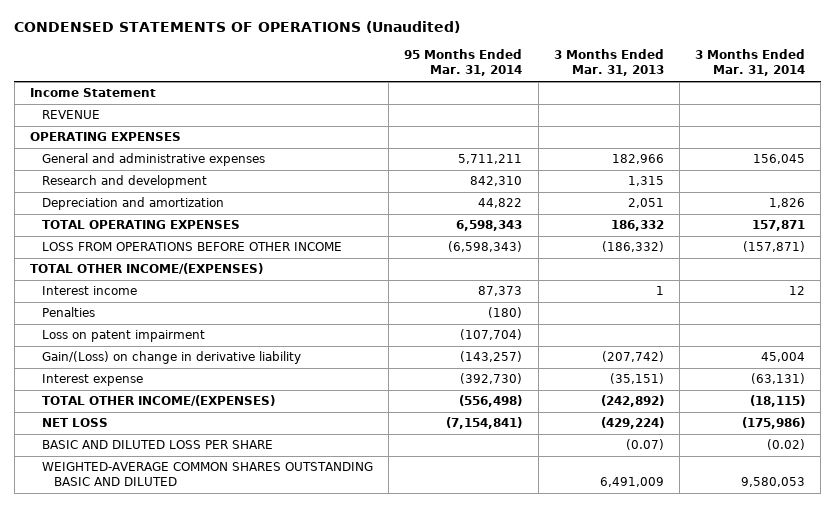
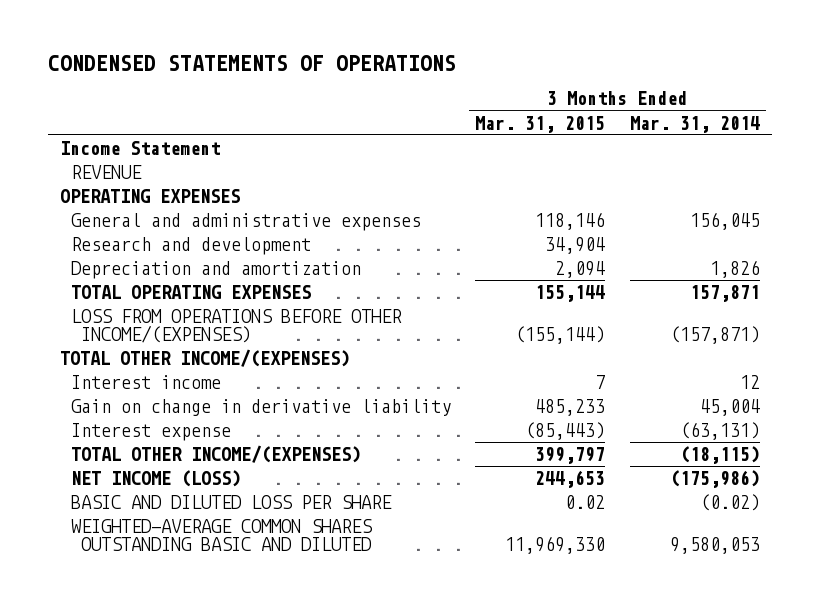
[14,21,461,34] CONDENSED STATEMENTS OF OPERATIONS (Unaudited) -> [47,55,456,72] CONDENSED STATEMENTS OF OPERATIONS
[404,49,523,77] 95 Months Ended Mar. 31, 2014 -> none
[553,49,664,77] 3 Months Ended Mar. 31, 2013 -> none
none -> [475,115,606,133] Mar. 31, 2015
[42,242,343,252] LOSS FROM OPERATIONS BEFORE OTHER INCOME -> [70,309,402,343] LOSS FROM OPERATIONS BEFORE OTHER INCOME/(EXPENSES)
[42,307,96,318] Penalties -> none
[42,330,206,343] Loss on patent impairment -> none
[42,351,302,365] Gain/(Loss) on change in derivative liability -> [70,399,451,417] Gain on change in derivative liability
[42,418,109,428] NET LOSS -> [70,470,241,488] NET INCOME (LOSS)

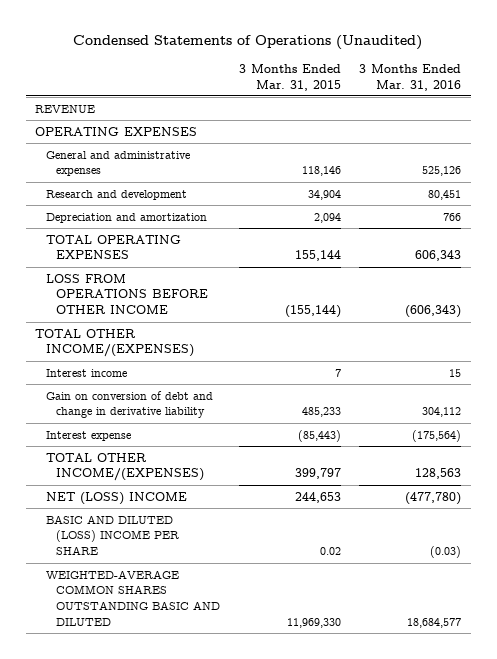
[47,55,456,72] CONDENSED STATEMENTS OF OPERATIONS -> [73,34,423,50] Condensed Statements of Operations (Unaudited)
[629,115,760,133] Mar. 31, 2014 -> none
none -> [359,63,462,91] 3 Months Ended Mar. 31, 2016
[60,141,221,156] Income Statement -> none
[70,309,402,343] LOSS FROM OPERATIONS BEFORE OTHER INCOME/(EXPENSES) -> [45,273,208,315] LOSS FROM OPERATIONS BEFORE OTHER INCOME
[70,399,451,417] Gain on change in derivative liability -> [45,390,213,419] Gain on conversion of debt and change in derivative liability
[70,470,241,488] NET INCOME (LOSS) -> [45,491,187,505] NET (LOSS) INCOME
[70,495,392,510] BASIC AND DILUTED LOSS PER SHARE -> [45,514,179,556] BASIC AND DILUTED (LOSS) INCOME PER SHARE

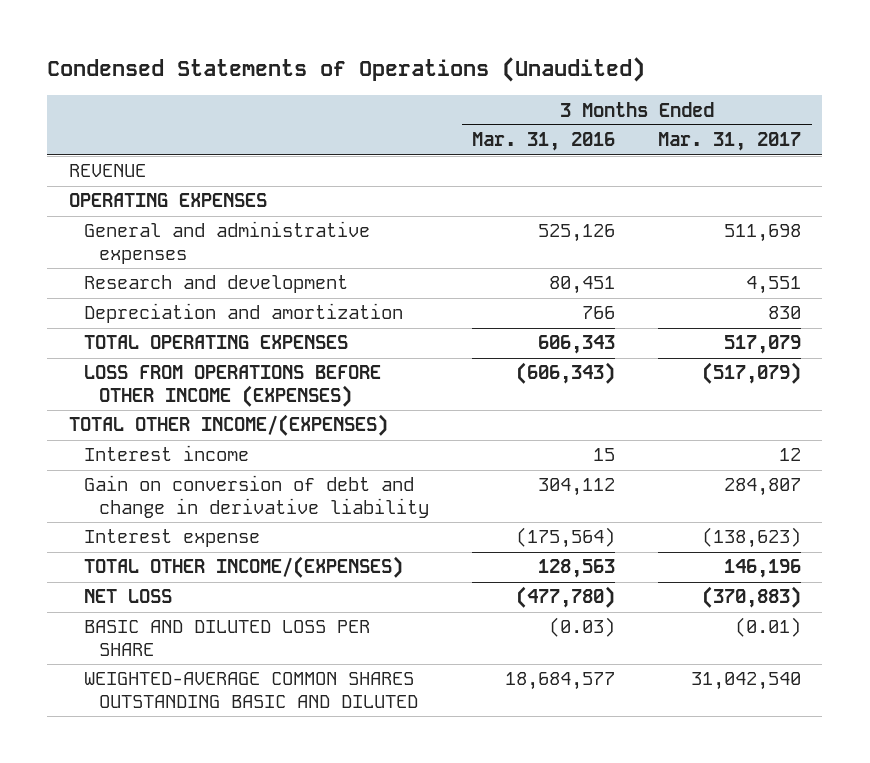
[238,63,341,91] 3 Months Ended Mar. 31, 2015 -> none
none -> [658,132,802,152] Mar. 31, 2017
[45,273,208,315] LOSS FROM OPERATIONS BEFORE OTHER INCOME -> [84,365,382,407] LOSS FROM OPERATIONS BEFORE OTHER INCOME (EXPENSES)
[45,491,187,505] NET (LOSS) INCOME -> [84,589,173,604] NET LOSS
[45,514,179,556] BASIC AND DILUTED (LOSS) INCOME PER SHARE -> [84,620,371,656] BASIC AND DILUTED LOSS PER SHARE

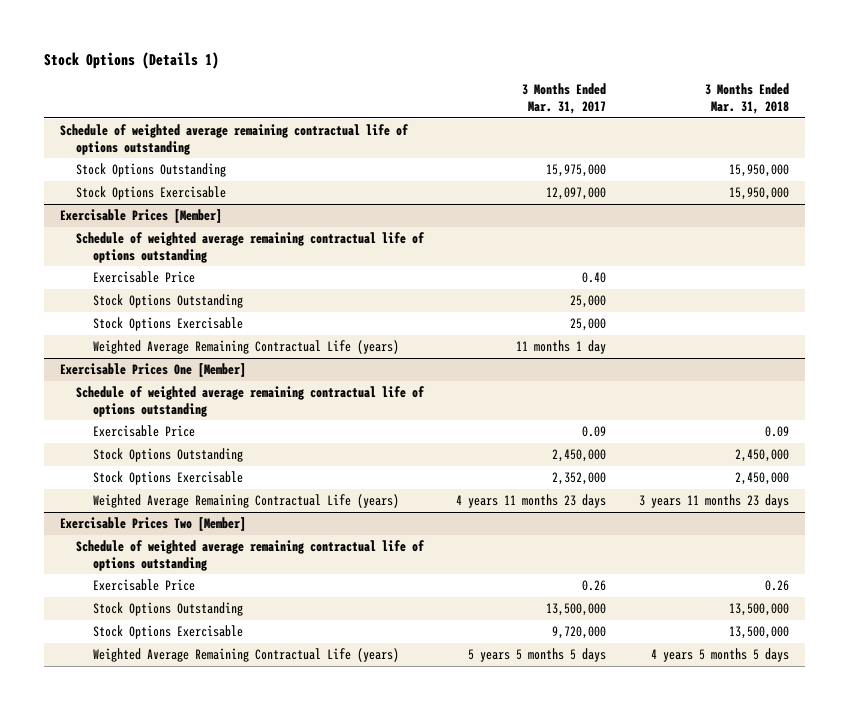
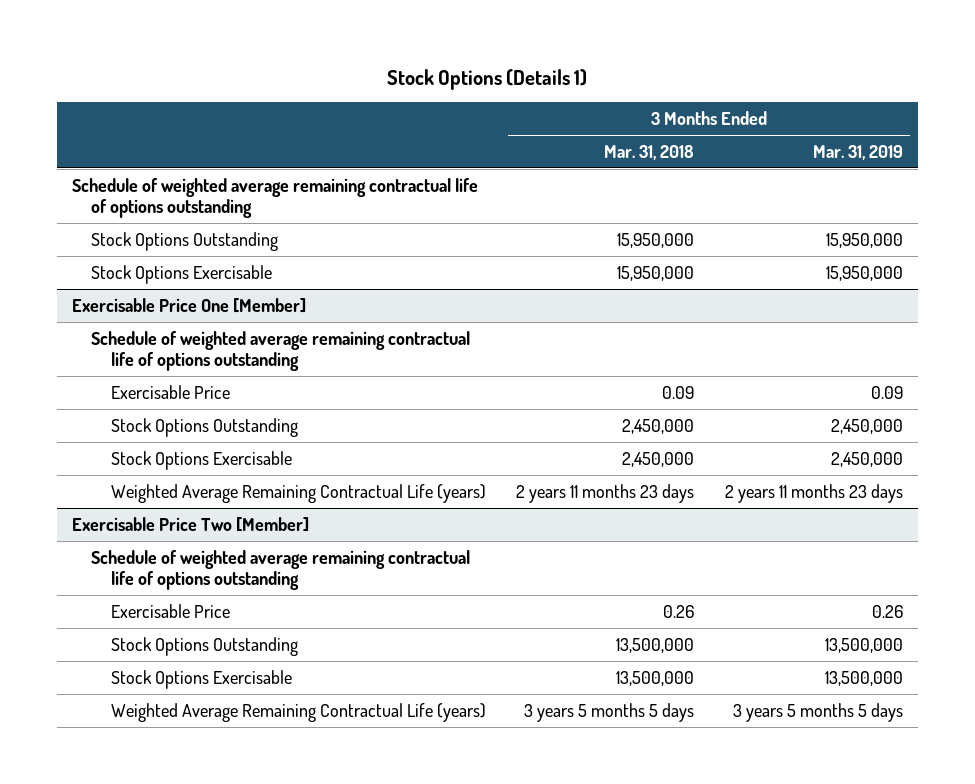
[522,83,607,114] 3 Months Ended Mar. 31, 2017 -> none
none -> [812,145,903,161] Mar. 31, 2019
[59,209,222,224] Exercisable Prices [Member] -> none
[76,232,426,263] Schedule of weighted average remaining contractual life of options outstanding -> none
[92,271,195,284] Exercisable Price -> none
[92,294,243,309] Stock Options Outstanding -> none
[92,317,243,332] Stock Options Exercisable -> none
[92,340,399,355] Weighted Average Remaining Contractual Life (years) -> none
[59,363,246,378] Exercisable Prices One [Member] -> [72,297,307,313] Exercisable Price One [Member]
[638,494,789,509] 3 years 11 months 23 days -> [516,483,695,503] 2 years 11 months 23 days
[59,517,246,532] Exercisable Prices Two [Member] -> [72,516,310,532] Exercisable Price Two [Member]
[650,648,789,663] 4 years 5 months 5 days -> [524,702,695,722] 3 years 5 months 5 days

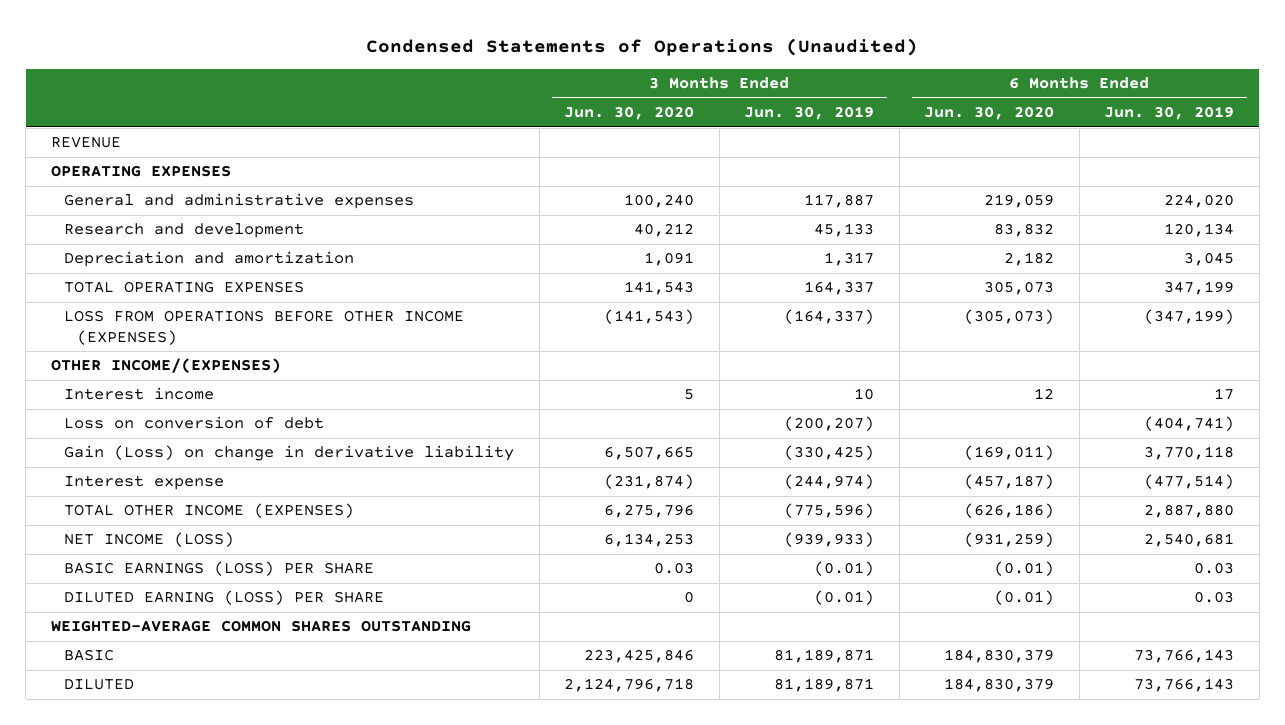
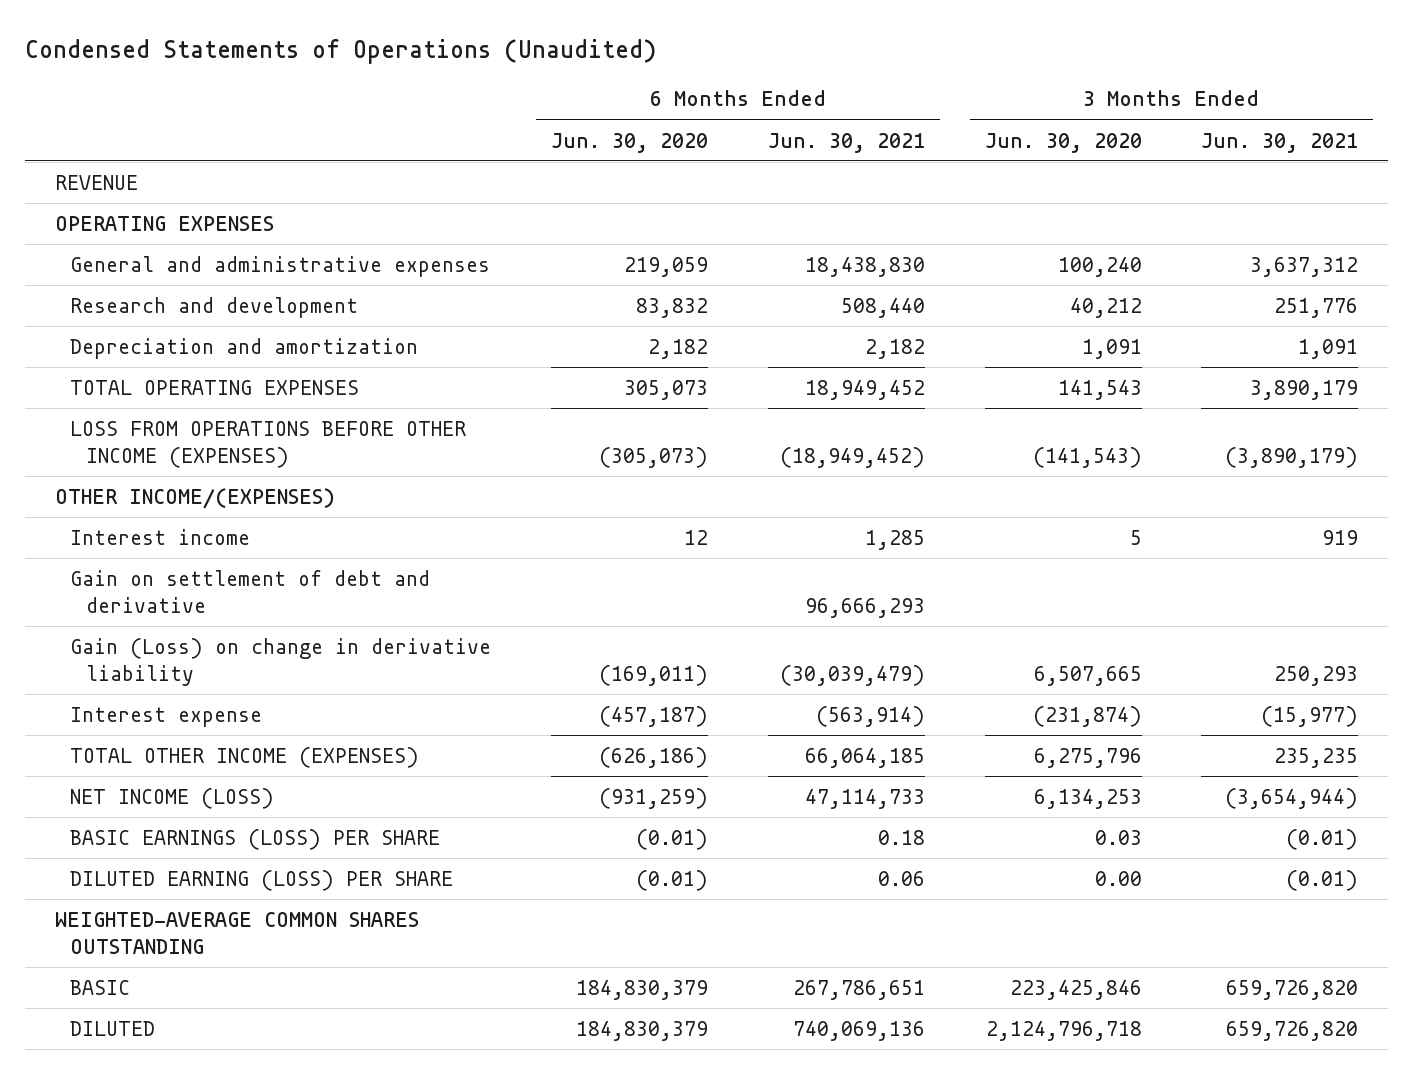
[744,106,875,121] Jun. 30, 2019 -> none
[1104,106,1235,121] Jun. 30, 2019 -> none
none -> [767,132,925,153] Jun. 30, 2021
none -> [1201,132,1359,153] Jun. 30, 2021
[64,416,325,430] Loss on conversion of debt -> none
none -> [70,569,431,613] Gain on settlement of debt and derivative
[684,591,695,604] 0 -> [1094,870,1142,886] 0.00

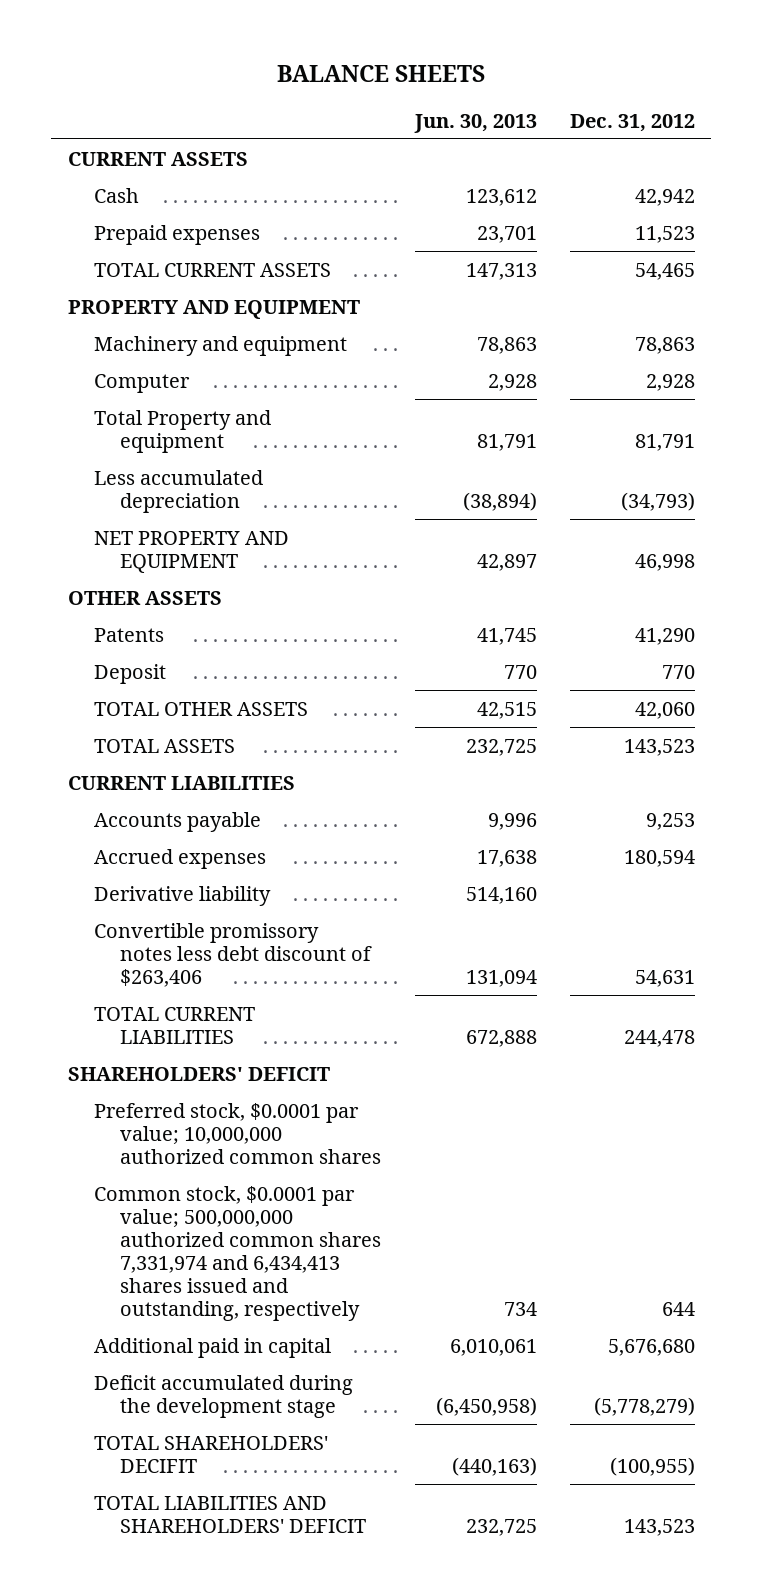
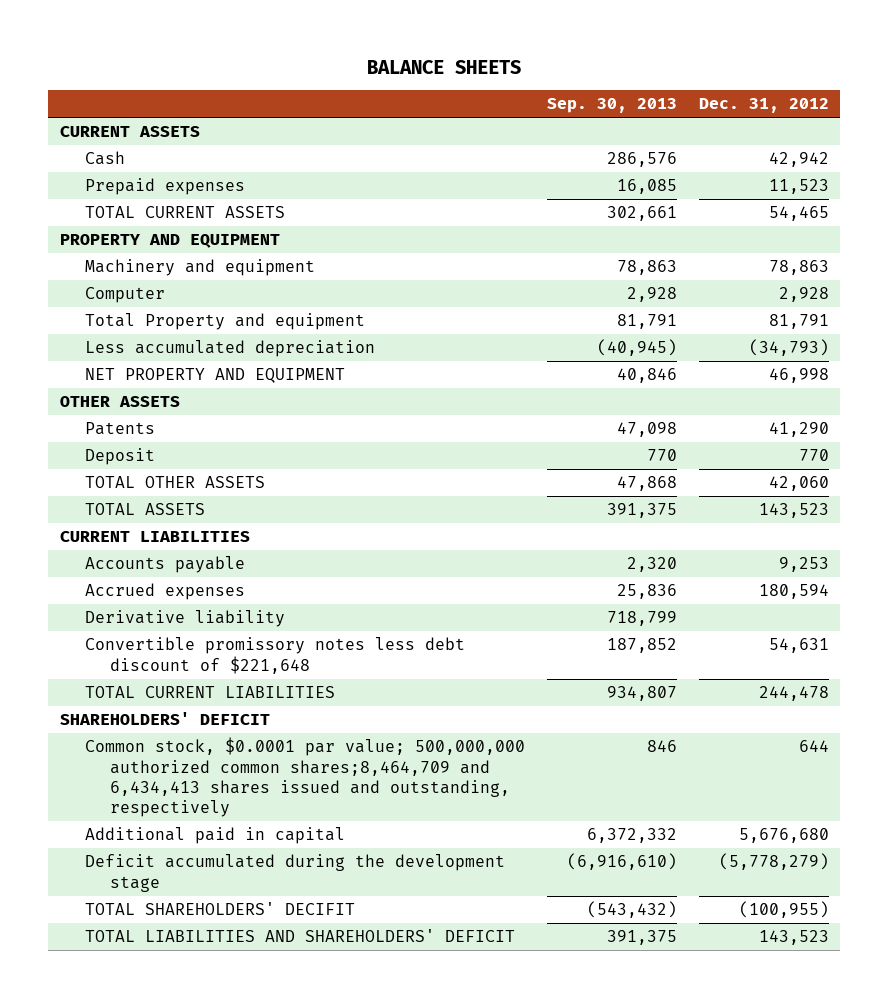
[413,113,537,133] Jun. 30, 2013 -> none
none -> [546,98,677,114] Sep. 30, 2013
[94,922,373,987] Convertible promissory notes less debt discount of $263,406 -> [84,637,465,674] Convertible promissory notes less debt discount of $221,648
[94,1102,382,1164] Preferred stock, $0.0001 par value; 10,000,000 authorized common shares -> none
[94,1185,382,1321] Common stock, $0.0001 par value; 500,000,000 authorized common shares 7,331,974 and 6,434,413 shares issued and outstanding, respectively -> [84,737,525,818] Common stock, $0.0001 par value; 500,000,000 authorized common shares;8,464,709 and 6,434,413 shares issued and outstanding, respectively

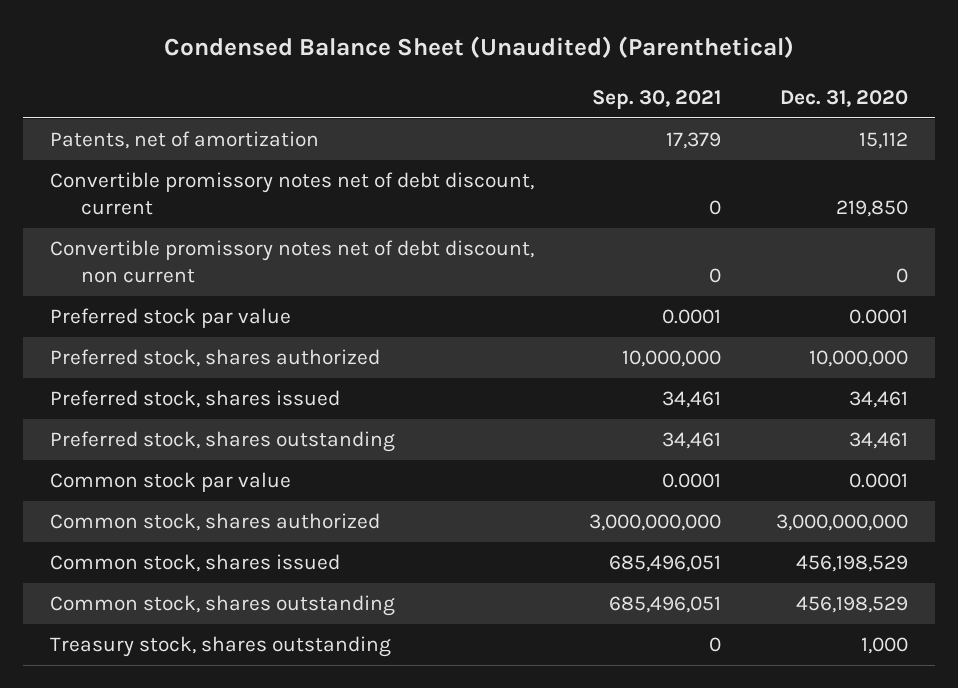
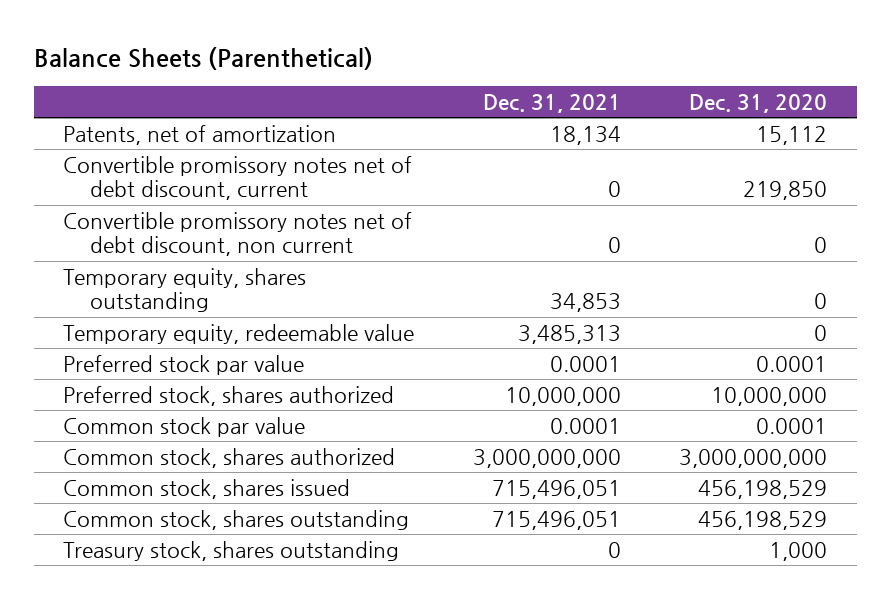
[163,36,794,59] Condensed Balance Sheet (Unaudited) (Parenthetical) -> [33,46,373,70] Balance Sheets (Parenthetical)
[591,89,721,109] Sep. 30, 2021 -> none
none -> [482,94,621,114] Dec. 31, 2021
none -> [62,267,306,313] Temporary equity, shares outstanding
none -> [62,323,414,344] Temporary equity, redeemable value
[50,390,341,409] Preferred stock, shares issued -> none
[50,431,396,453] Preferred stock, shares outstanding -> none

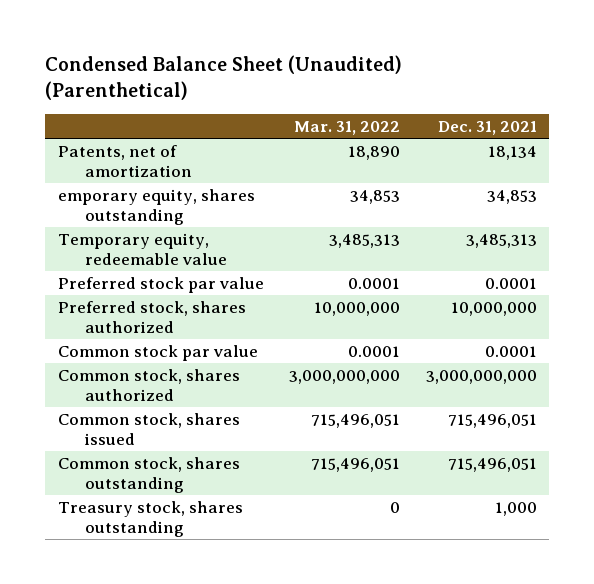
[33,46,373,70] Balance Sheets (Parenthetical) -> [44,55,402,101] Condensed Balance Sheet (Unaudited) (Parenthetical)
[689,94,828,114] Dec. 31, 2020 -> none
none -> [294,121,401,136] Mar. 31, 2022
[62,155,412,201] Convertible promissory notes net of debt discount, current -> none
[62,211,412,257] Convertible promissory notes net of debt discount, non current -> none
[62,267,306,313] Temporary equity, shares outstanding -> [57,188,255,225] emporary equity, shares outstanding
[607,541,621,558] 0 -> [494,501,537,516] 1,000

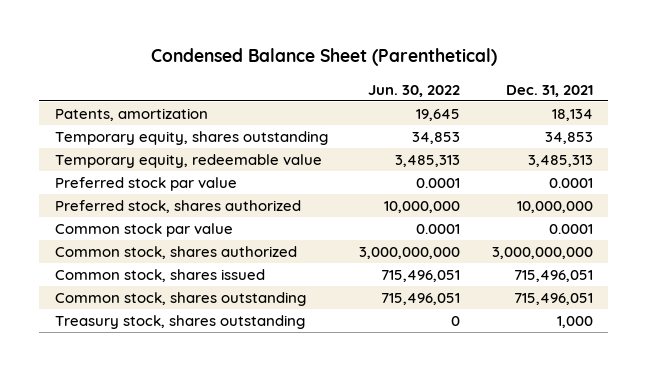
[44,55,402,101] Condensed Balance Sheet (Unaudited) (Parenthetical) -> [150,48,497,67] Condensed Balance Sheet (Parenthetical)
[294,121,401,136] Mar. 31, 2022 -> none
none -> [368,84,461,97] Jun. 30, 2022
[57,144,192,177] Patents, net of amortization -> [54,108,208,122] Patents, amortization
[57,188,255,225] emporary equity, shares outstanding -> [54,131,328,146] Temporary equity, shares outstanding

